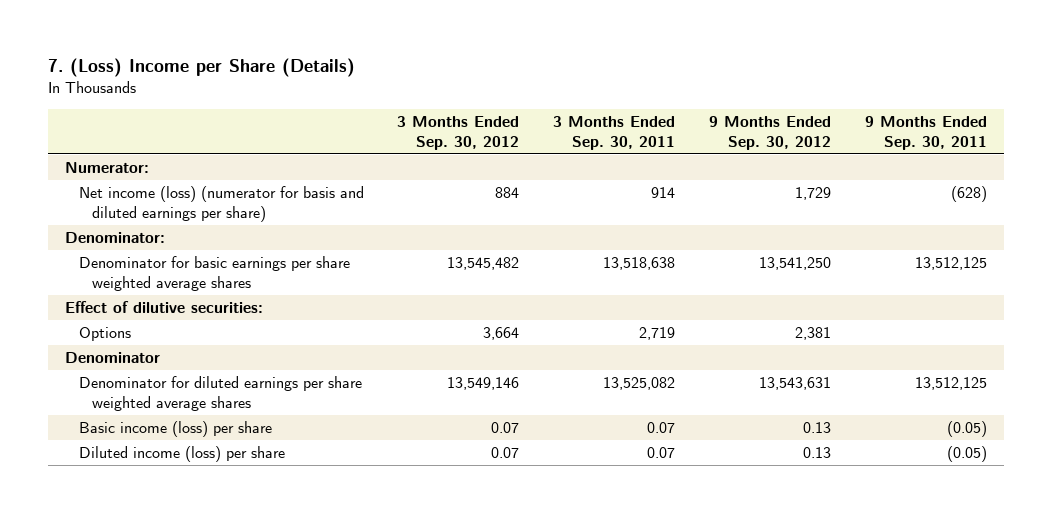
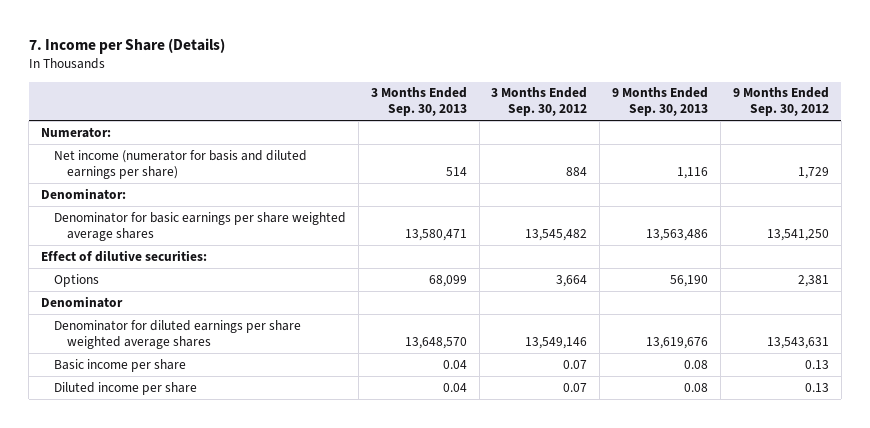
[47,58,355,78] 7. (Loss) Income per Share (Details) -> [28,37,225,54] 7. Income per Share (Details)
[553,115,676,150] 3 Months Ended Sep. 30, 2011 -> none
[864,115,987,150] 9 Months Ended Sep. 30, 2011 -> none
none -> [370,87,467,117] 3 Months Ended Sep. 30, 2013
none -> [612,87,709,117] 9 Months Ended Sep. 30, 2013
[78,185,364,222] Net income (loss) (numerator for basis and diluted earnings per share) -> [53,149,307,179] Net income (numerator for basis and diluted earnings per share)
[78,420,272,437] Basic income (loss) per share -> [53,358,186,372] Basic income per share
[78,445,285,462] Diluted income (loss) per share -> [53,381,197,395] Diluted income per share

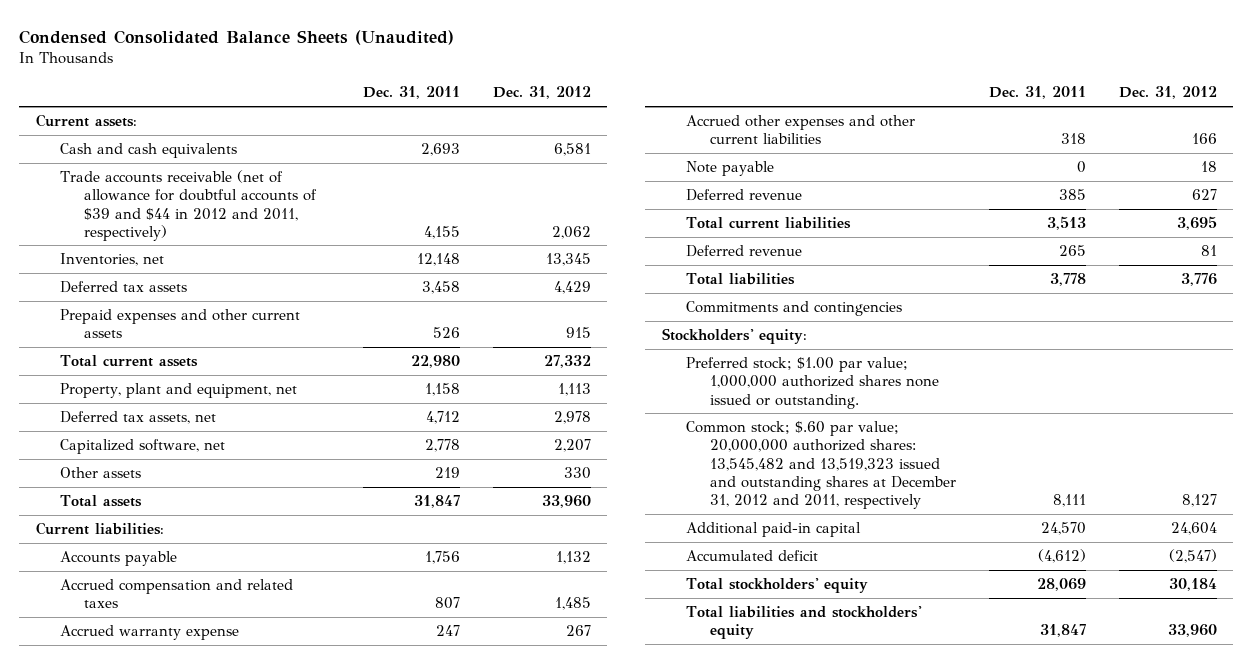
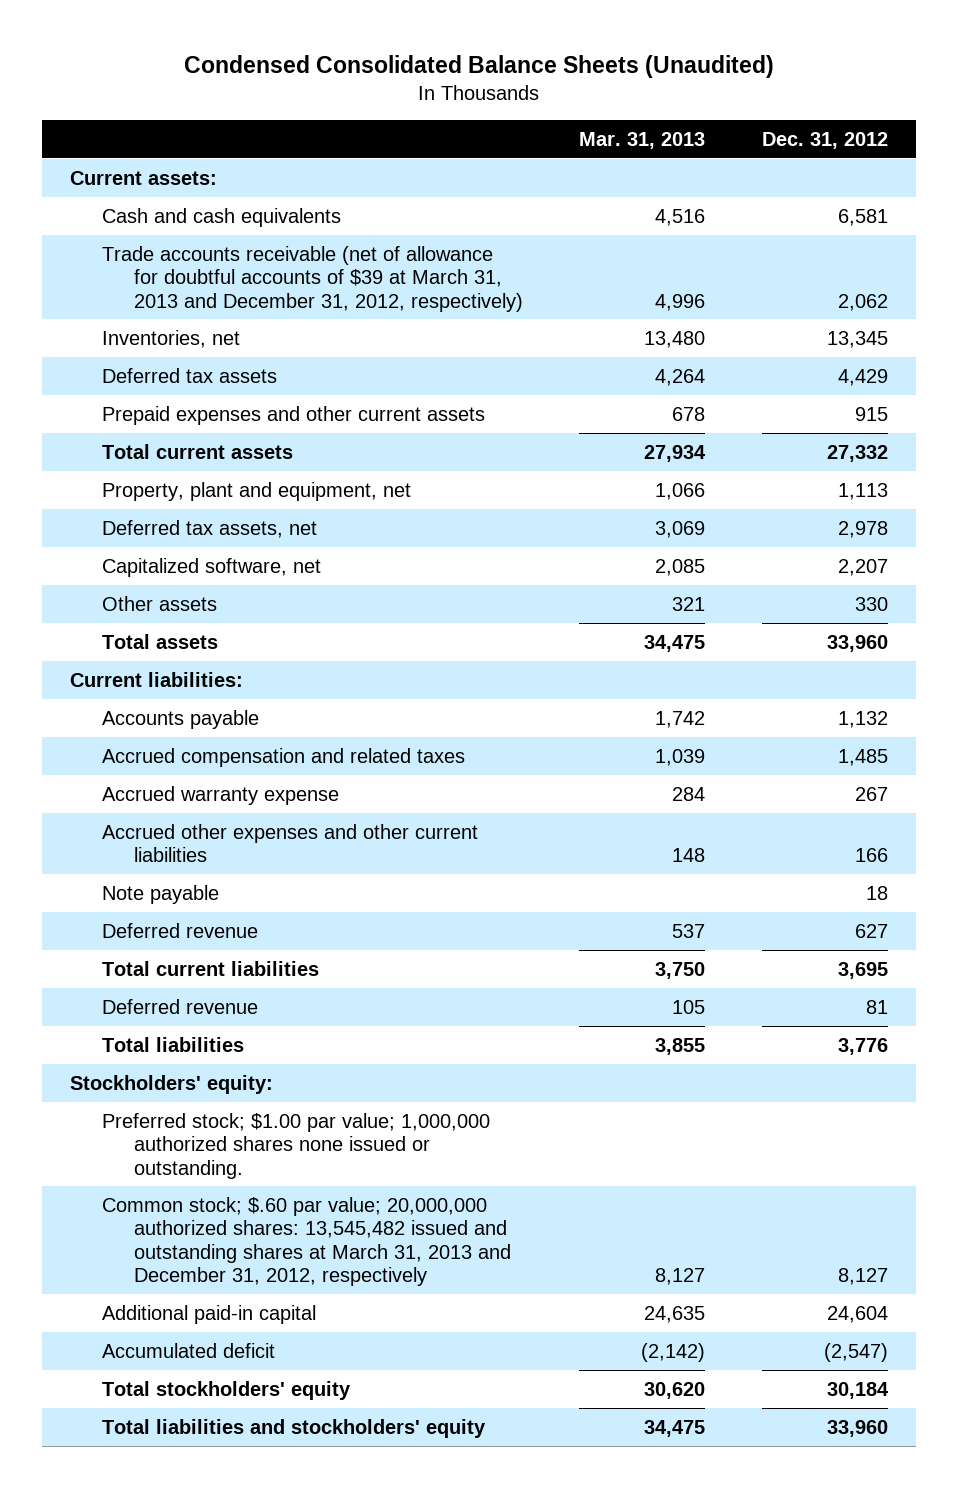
[362,86,460,100] Dec. 31, 2011 -> none
none -> [579,132,706,150] Mar. 31, 2013
[59,170,317,241] Trade accounts receivable (net of allowance for doubtful accounts of $39 and $44 in 2012 and 2011, respectively) -> [101,245,523,312] Trade accounts receivable (net of allowance for doubtful accounts of $39 at March 31, 2013 and December 31, 2012, respectively)
[685,301,902,317] Commitments and contingencies -> none
[685,421,956,509] Common stock; $.60 par value; 20,000,000 authorized shares: 13,545,482 and 13,519,323 issued and outstanding shares at December 31, 2012 and 2011, respectively -> [101,1196,511,1286] Common stock; $.60 par value; 20,000,000 authorized shares: 13,545,482 issued and outstanding shares at March 31, 2013 and December 31, 2012, respectively

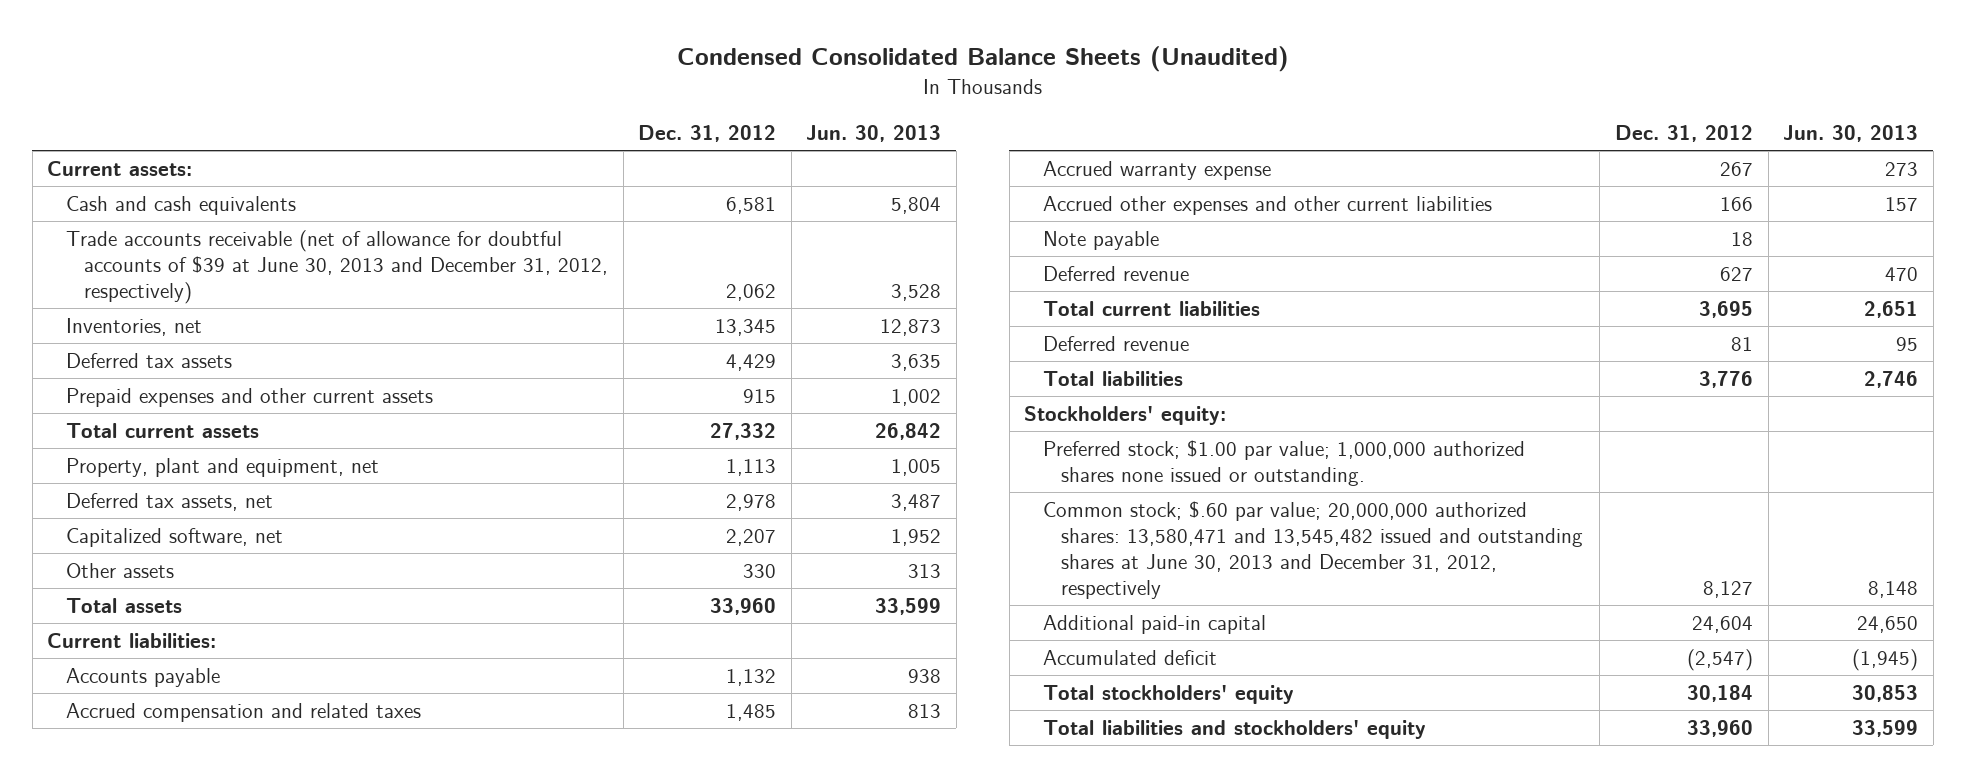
[579,132,706,150] Mar. 31, 2013 -> none
none -> [806,125,942,143] Jun. 30, 2013
[101,245,523,312] Trade accounts receivable (net of allowance for doubtful accounts of $39 at March 31, 2013 and December 31, 2012, respectively) -> [65,230,609,304] Trade accounts receivable (net of allowance for doubtful accounts of $39 at June 30, 2013 and December 31, 2012, respectively)
[101,1196,511,1286] Common stock; $.60 par value; 20,000,000 authorized shares: 13,545,482 issued and outstanding shares at March 31, 2013 and December 31, 2012, respectively -> [1042,501,1583,599] Common stock; $.60 par value; 20,000,000 authorized shares: 13,580,471 and 13,545,482 issued and outstanding shares at June 30, 2013 and December 31, 2012, respectively

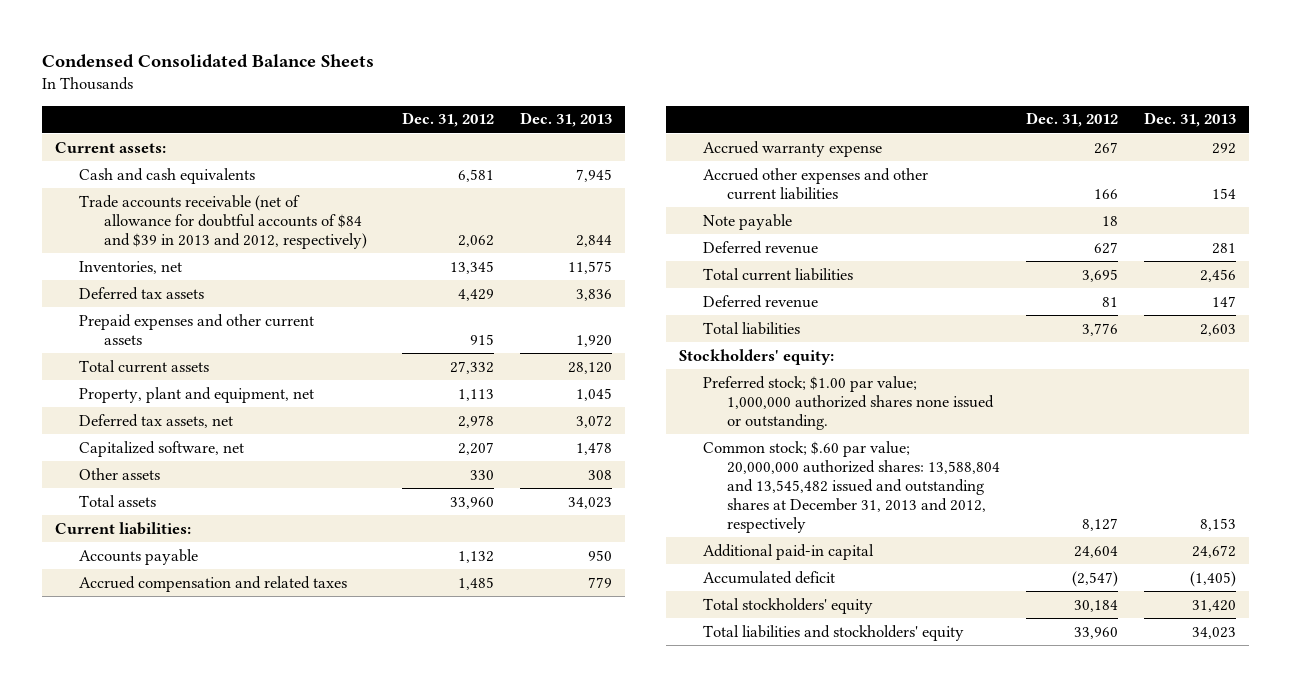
[676,46,1289,73] Condensed Consolidated Balance Sheets (Unaudited) -> [42,54,375,69] Condensed Consolidated Balance Sheets
[806,125,942,143] Jun. 30, 2013 -> none
none -> [520,112,613,128] Dec. 31, 2013
[65,230,609,304] Trade accounts receivable (net of allowance for doubtful accounts of $39 at June 30, 2013 and December 31, 2012, respectively) -> [79,194,367,249] Trade accounts receivable (net of allowance for doubtful accounts of $84 and $39 in 2013 and 2012, respectively)
[1042,501,1583,599] Common stock; $.60 par value; 20,000,000 authorized shares: 13,580,471 and 13,545,482 issued and outstanding shares at June 30, 2013 and December 31, 2012, respectively -> [703,440,1001,533] Common stock; $.60 par value; 20,000,000 authorized shares: 13,588,804 and 13,545,482 issued and outstanding shares at December 31, 2013 and 2012, respectively

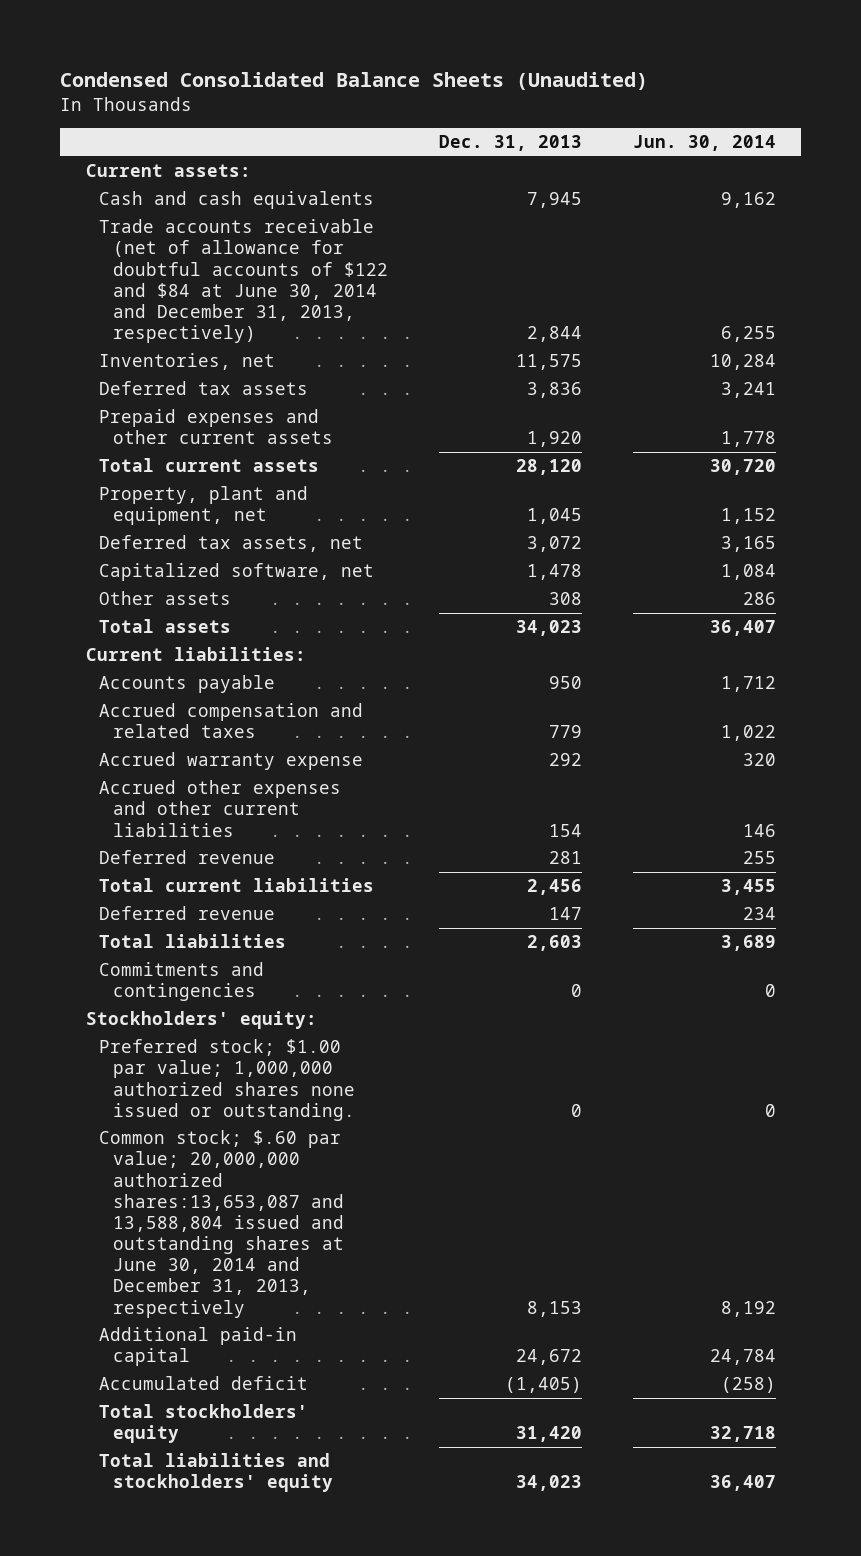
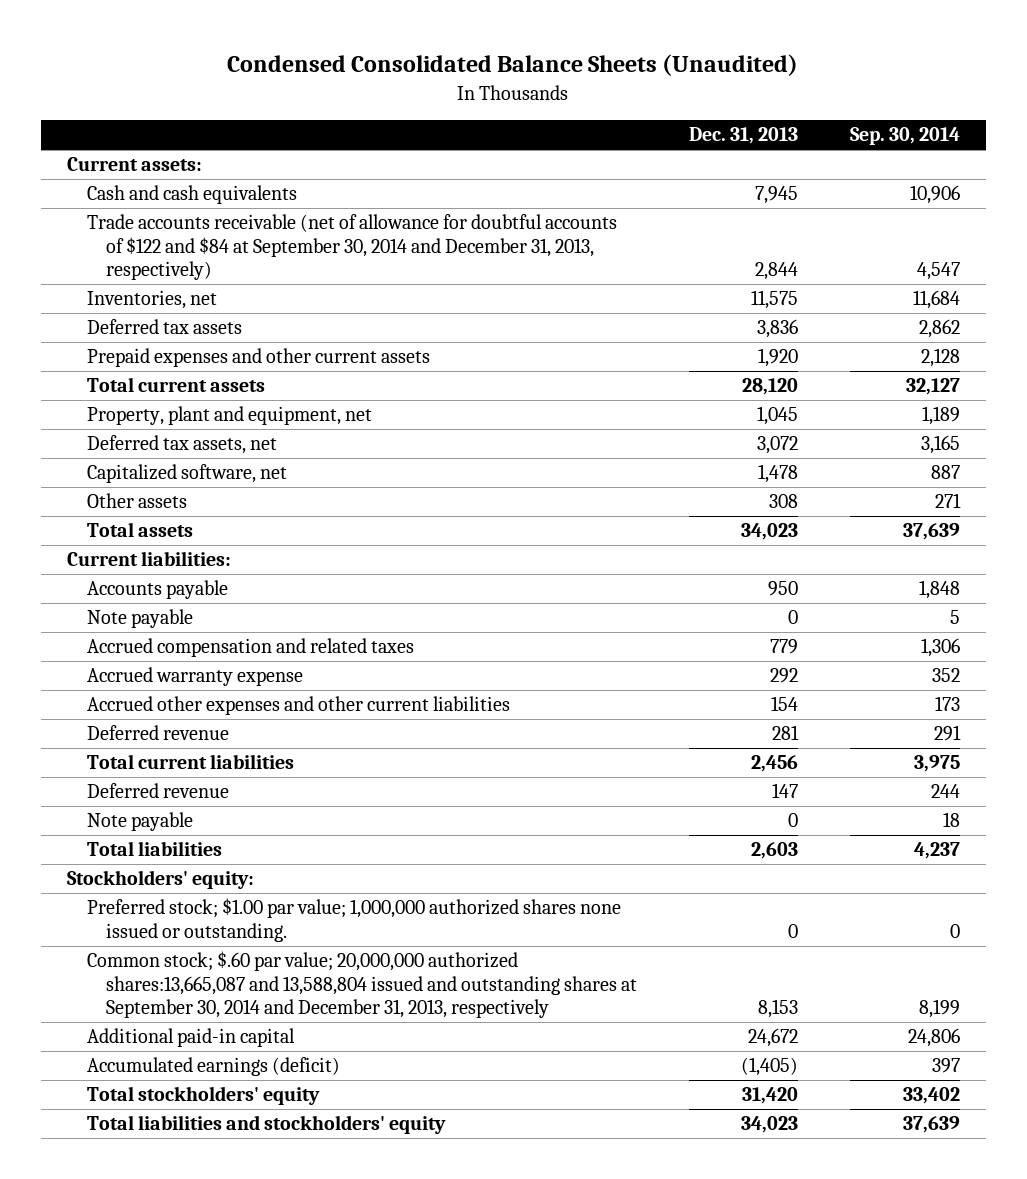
[632,134,776,151] Jun. 30, 2014 -> none
none -> [849,127,960,146] Sep. 30, 2014
[99,219,388,344] Trade accounts receivable (net of allowance for doubtful accounts of $122 and $84 at June 30, 2014 and December 31, 2013, respectively) -> [86,214,617,281] Trade accounts receivable (net of allowance for doubtful accounts of $122 and $84 at September 30, 2014 and December 31, 2013, respectively)
none -> [86,609,193,629] Note payable
none -> [86,812,193,832] Note payable
[99,962,265,1002] Commitments and contingencies -> none
[99,1130,344,1318] Common stock; $.60 par value; 20,000,000 authorized shares:13,653,087 and 13,588,804 issued and outstanding shares at June 30, 2014 and December 31, 2013, respectively -> [86,951,638,1019] Common stock; $.60 par value; 20,000,000 authorized shares:13,665,087 and 13,588,804 issued and outstanding shares at September 30, 2014 and December 31, 2013, respectively
[99,1376,309,1391] Accumulated deficit -> [86,1057,340,1077] Accumulated earnings (deficit)

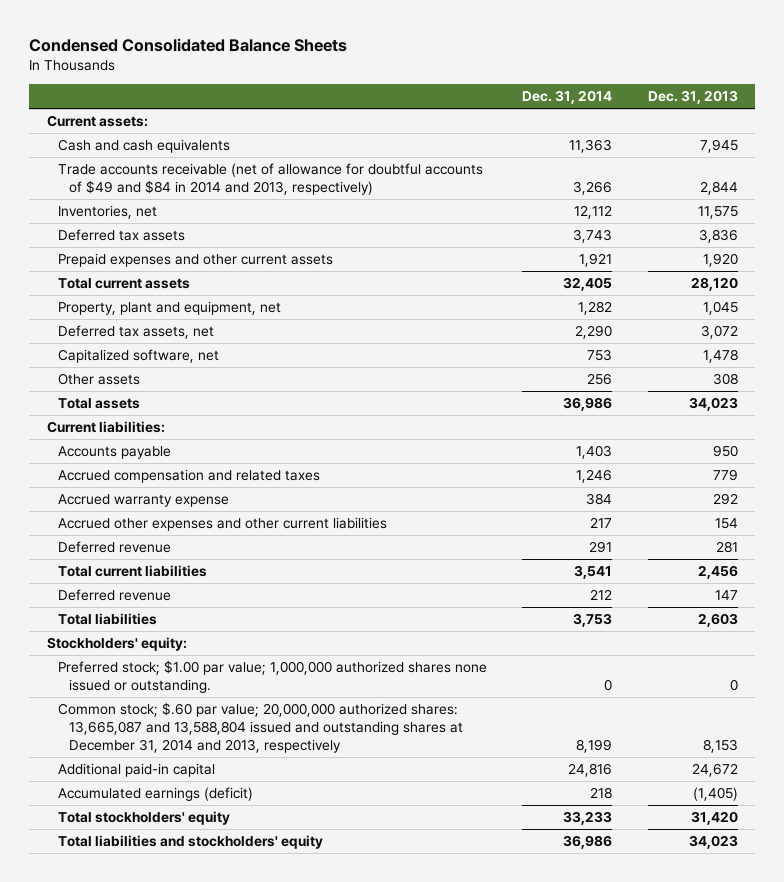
[227,54,799,77] Condensed Consolidated Balance Sheets (Unaudited) -> [29,38,348,53] Condensed Consolidated Balance Sheets
[849,127,960,146] Sep. 30, 2014 -> none
none -> [522,90,613,105] Dec. 31, 2014
[86,214,617,281] Trade accounts receivable (net of allowance for doubtful accounts of $122 and $84 at September 30, 2014 and December 31, 2013, respectively) -> [57,162,483,195] Trade accounts receivable (net of allowance for doubtful accounts of $49 and $84 in 2014 and 2013, respectively)
[86,609,193,629] Note payable -> none
[86,812,193,832] Note payable -> none
[86,951,638,1019] Common stock; $.60 par value; 20,000,000 authorized shares:13,665,087 and 13,588,804 issued and outstanding shares at September 30, 2014 and December 31, 2013, respectively -> [57,701,463,753] Common stock; $.60 par value; 20,000,000 authorized shares: 13,665,087 and 13,588,804 issued and outstanding shares at December 31, 2014 and 2013, respectively

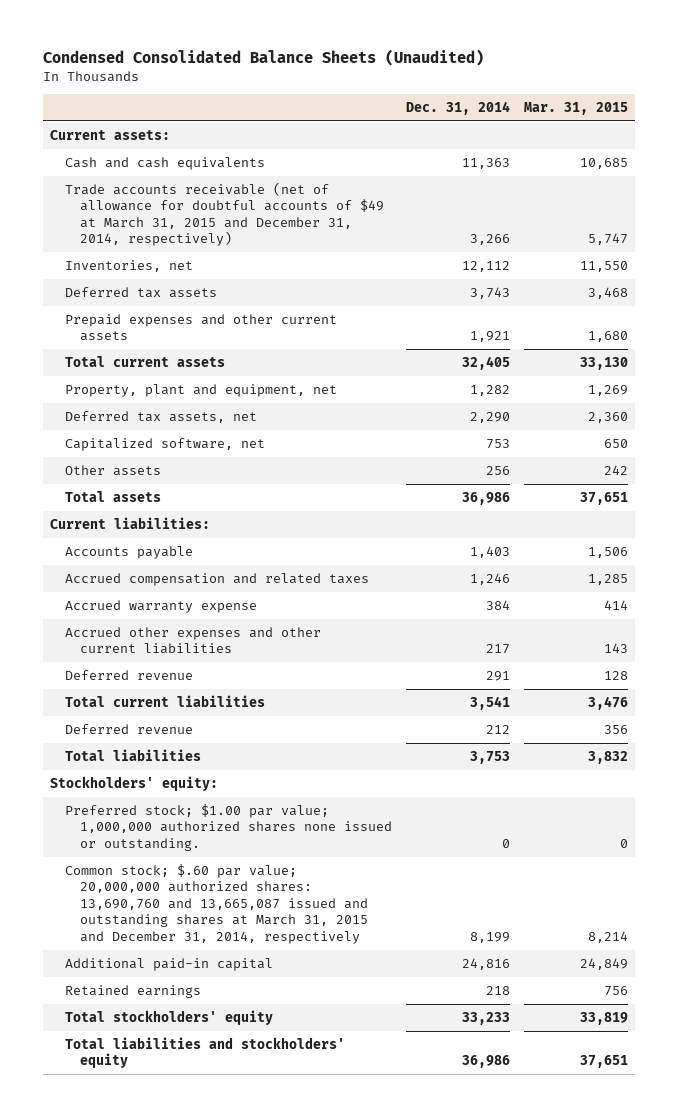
[29,38,348,53] Condensed Consolidated Balance Sheets -> [42,49,484,67] Condensed Consolidated Balance Sheets (Unaudited)
[647,90,738,105] Dec. 31, 2013 -> none
none -> [523,102,628,116] Mar. 31, 2015
[57,162,483,195] Trade accounts receivable (net of allowance for doubtful accounts of $49 and $84 in 2014 and 2013, respectively) -> [64,182,384,247] Trade accounts receivable (net of allowance for doubtful accounts of $49 at March 31, 2015 and December 31, 2014, respectively)
[57,701,463,753] Common stock; $.60 par value; 20,000,000 authorized shares: 13,665,087 and 13,588,804 issued and outstanding shares at December 31, 2014 and 2013, respectively -> [64,864,368,944] Common stock; $.60 par value; 20,000,000 authorized shares: 13,690,760 and 13,665,087 issued and outstanding shares at March 31, 2015 and December 31, 2014, respectively
[57,786,253,801] Accumulated earnings (deficit) -> [64,985,201,999] Retained earnings

